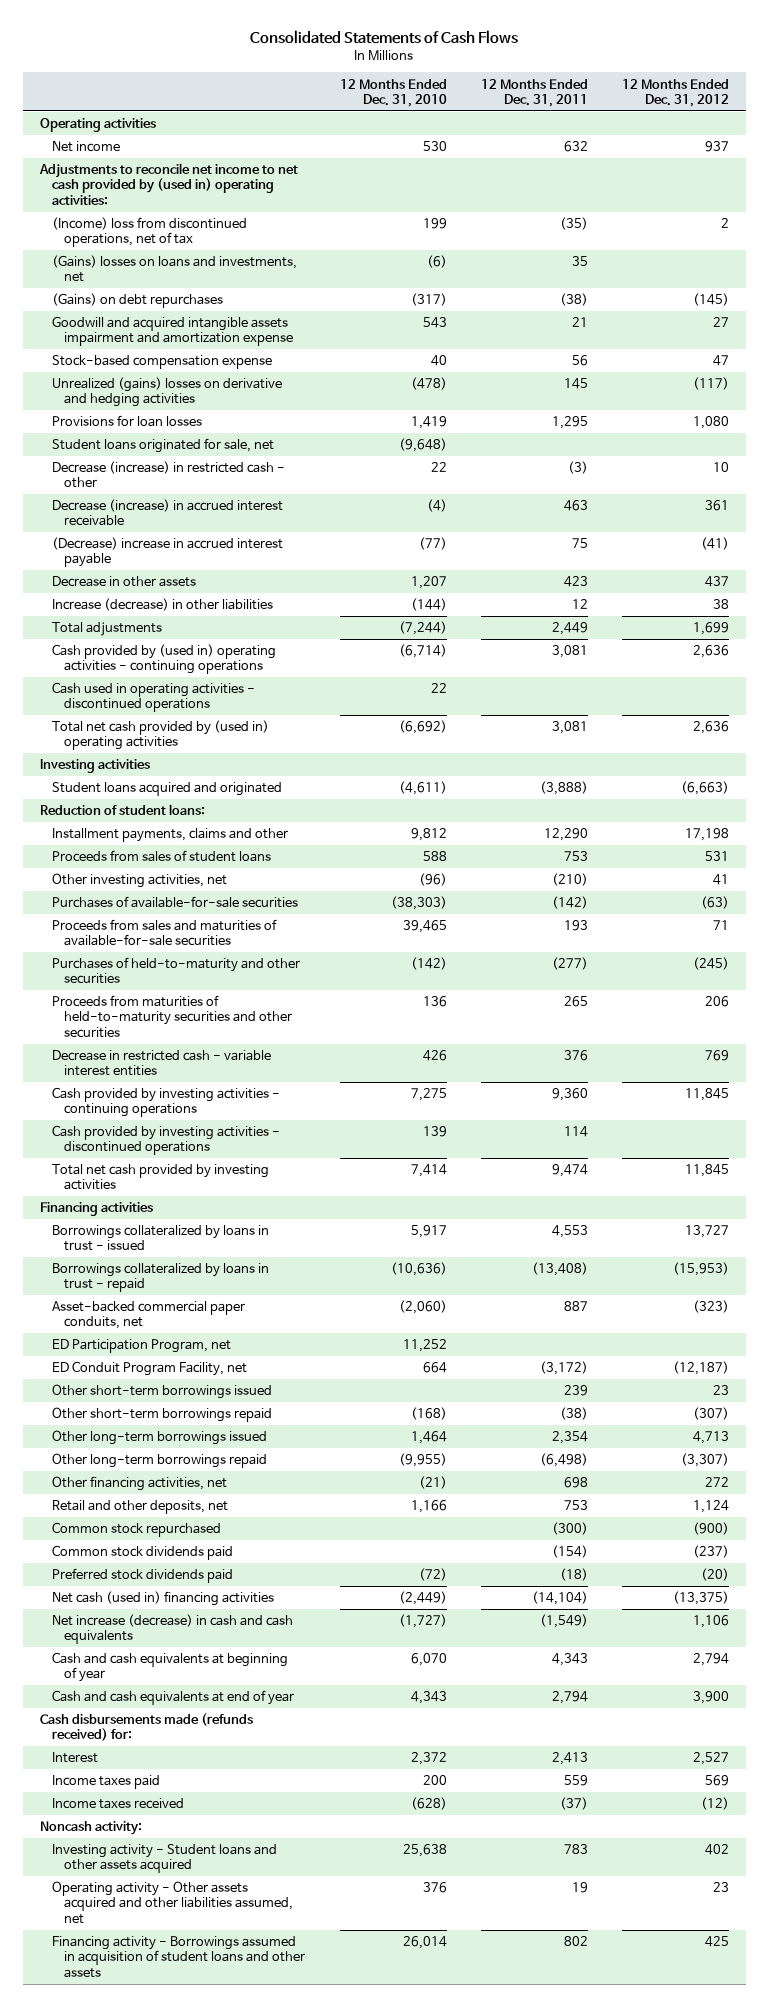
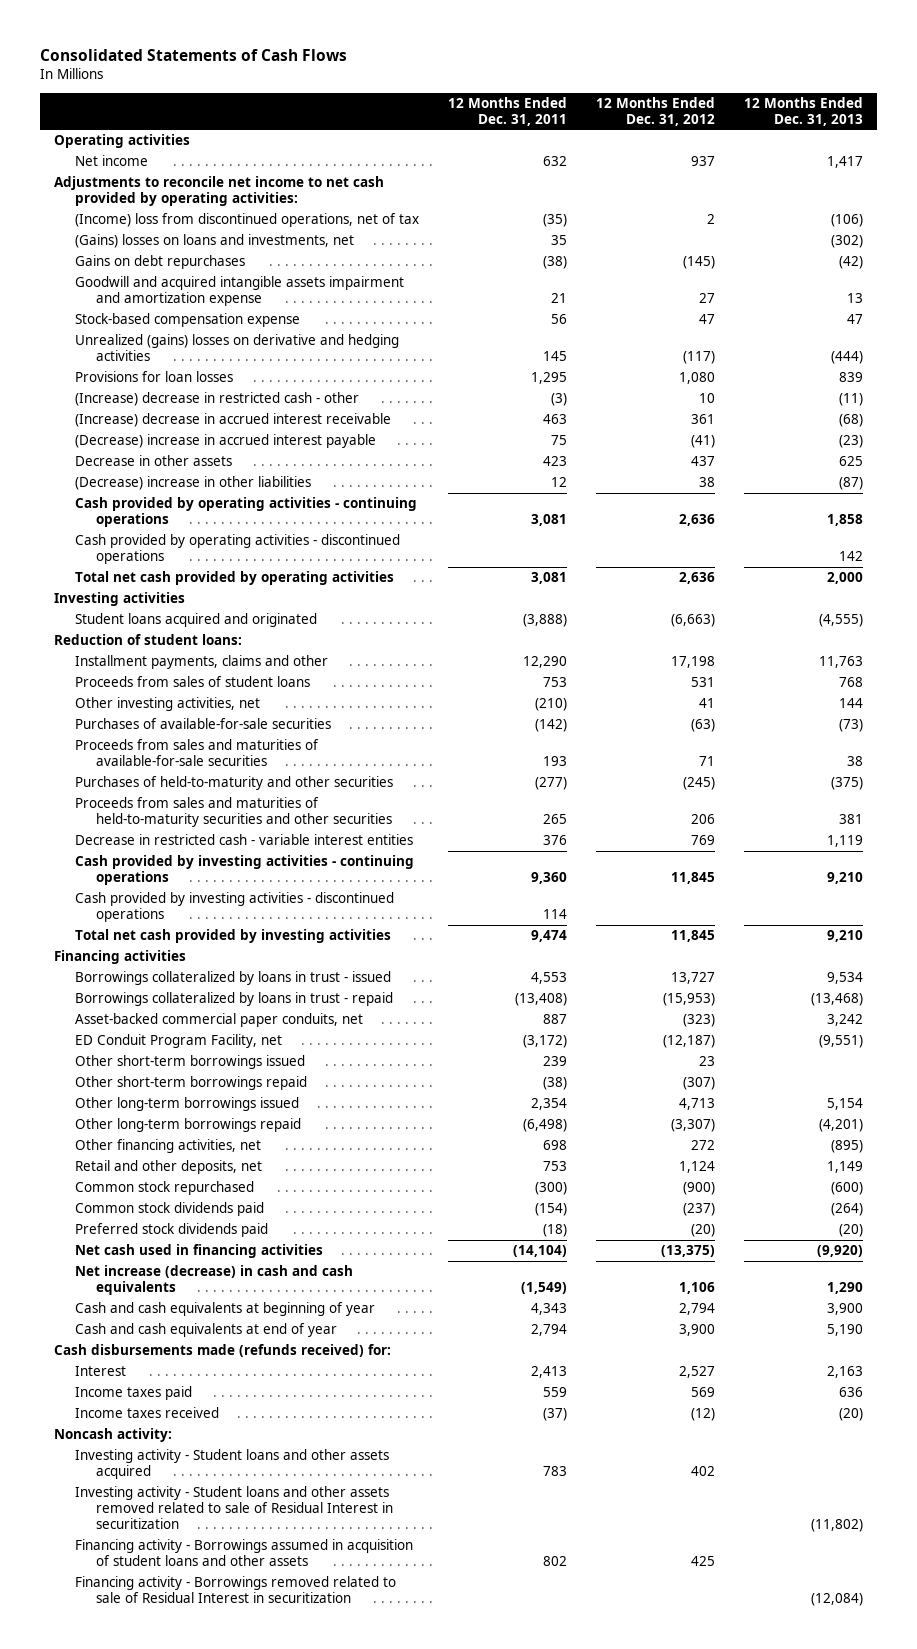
[339,78,447,107] 12 Months Ended Dec. 31, 2010 -> none
none -> [743,96,863,126] 12 Months Ended Dec. 31, 2013
[38,163,298,205] Adjustments to reconcile net income to net cash provided by (used in) operating activities: -> [54,176,385,207] Adjustments to reconcile net income to net cash provided by operating activities:
[52,293,224,309] (Gains) on debt repurchases -> [74,255,245,270] Gains on debt repurchases
[52,438,275,454] Student loans originated for sale, net -> none
[52,461,286,489] Decrease (increase) in restricted cash - other -> [74,392,359,407] (Increase) decrease in restricted cash - other
[52,499,284,527] Decrease (increase) in accrued interest receivable -> [74,413,391,428] (Increase) decrease in accrued interest receivable
[52,622,163,637] Total adjustments -> none
[52,598,274,612] Increase (decrease) in other liabilities -> [74,476,311,491] (Decrease) increase in other liabilities
[52,644,277,675] Cash provided by (used in) operating activities - continuing operations -> [74,497,417,528] Cash provided by operating activities - continuing operations
[52,682,256,713] Cash used in operating activities - discontinued operations -> [74,534,400,565] Cash provided by operating activities - discontinued operations
[52,720,270,751] Total net cash provided by (used in) operating activities -> [74,571,394,586] Total net cash provided by operating activities
[52,995,293,1038] Proceeds from maturities of held-to-maturity securities and other securities -> [74,797,392,828] Proceeds from sales and maturities of held-to-maturity securities and other securities
[52,1339,232,1354] ED Participation Program, net -> none
[52,1591,275,1607] Net cash (used in) financing activities -> [74,1244,323,1259] Net cash used in financing activities
[52,1881,294,1924] Operating activity - Other assets acquired and other liabilities assumed, net -> none
none -> [74,1486,393,1530] Investing activity - Student loans and other assets removed related to sale of Residual Interest in securitization
none -> [74,1576,396,1604] Financing activity - Borrowings removed related to sale of Residual Interest in securitization

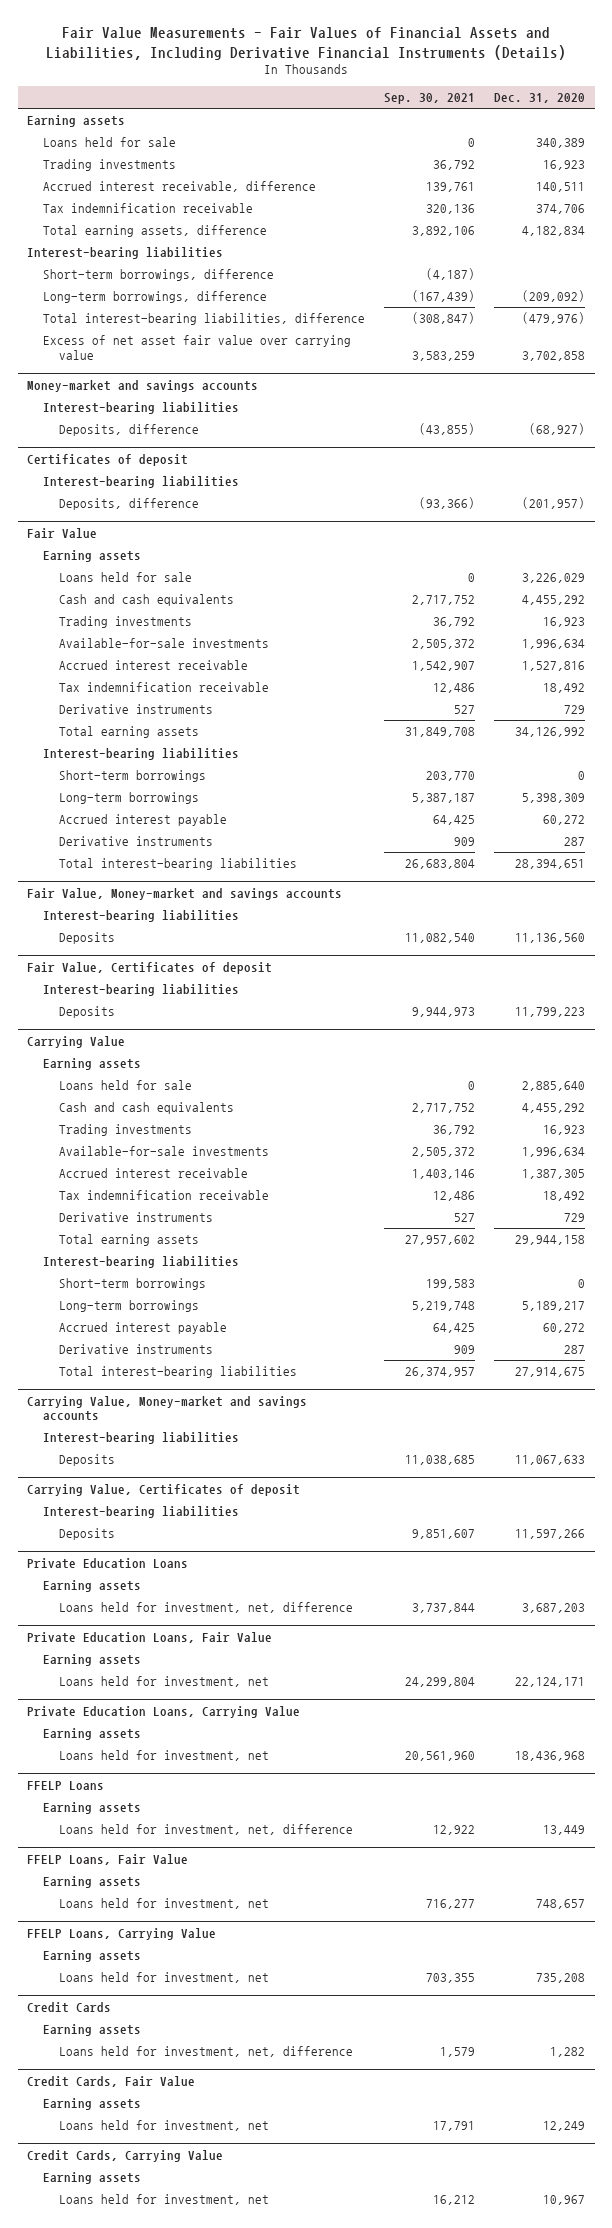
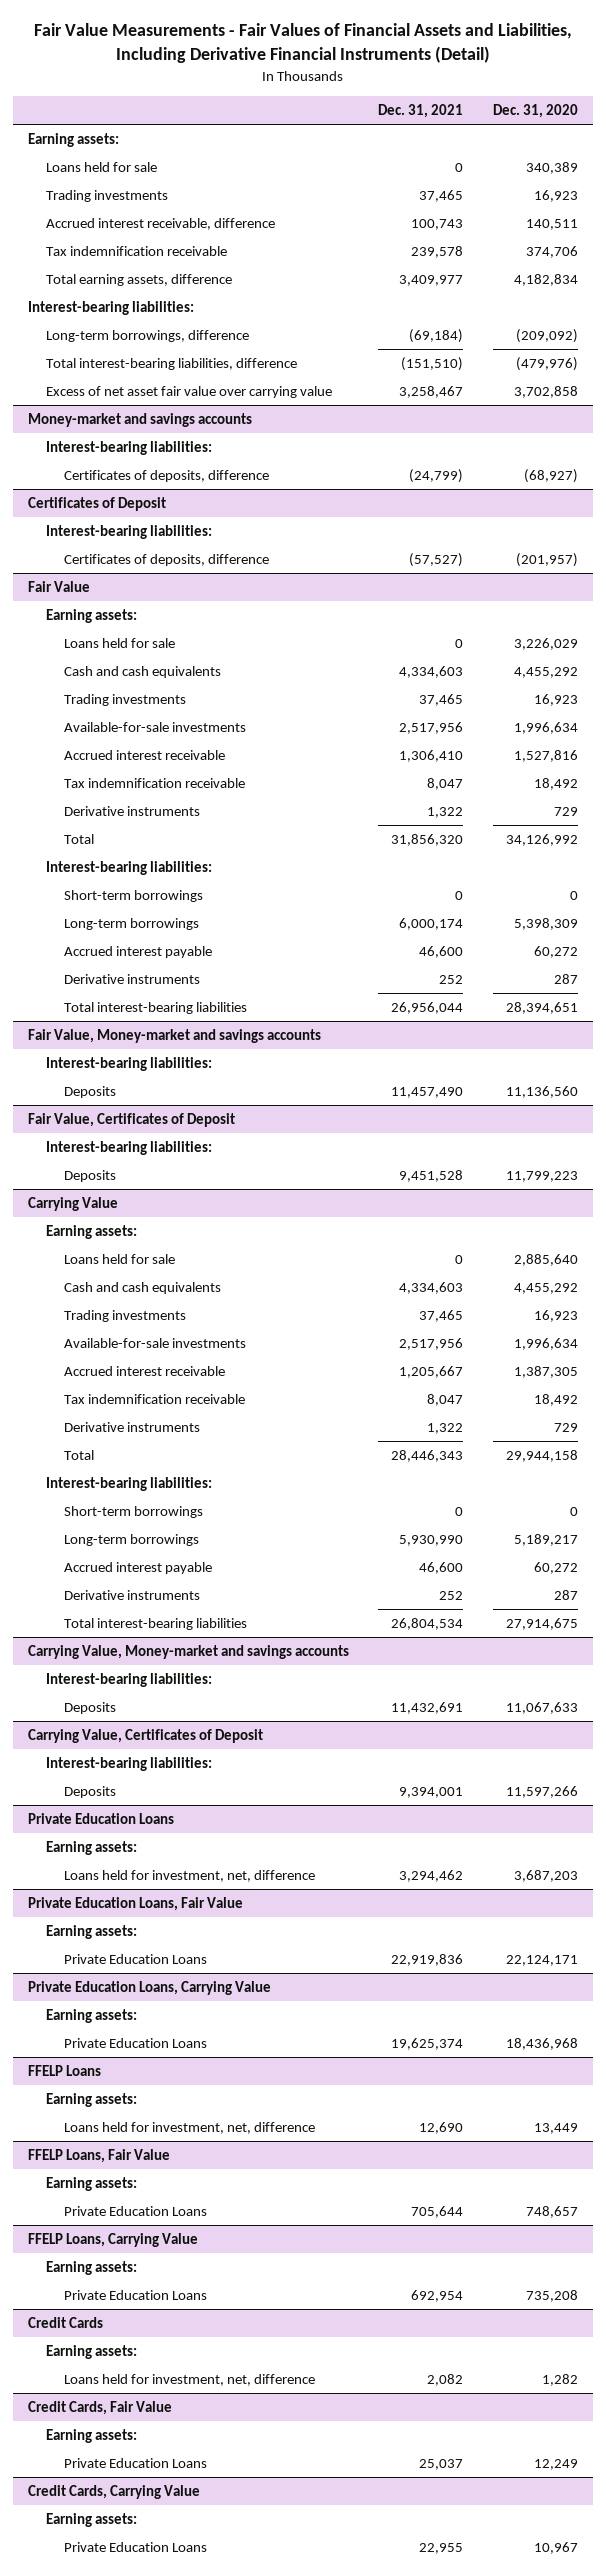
[46,27,567,60] Fair Value Measurements - Fair Values of Financial Assets and Liabilities, Including Derivative Financial Instruments (Details) -> [33,23,572,64] Fair Value Measurements - Fair Values of Financial Assets and Liabilities, Including Derivative Financial Instruments (Detail)
[384,93,476,105] Sep. 30, 2021 -> none
none -> [378,103,464,118] Dec. 31, 2021
[27,115,126,128] Earning assets -> [27,133,119,148] Earning assets:
[43,269,275,282] Short-term borrowings, difference -> none
[27,247,224,260] Interest-bearing liabilities -> [27,301,194,316] Interest-bearing liabilities:
[43,402,240,415] Interest-bearing liabilities -> [46,441,213,456] Interest-bearing liabilities:
[59,424,200,437] Deposits, difference -> [64,470,270,483] Certificates of deposits, difference
[27,453,189,466] Certificates of deposit -> [27,497,166,512] Certificates of Deposit
[43,476,240,489] Interest-bearing liabilities -> [46,525,213,540] Interest-bearing liabilities:
[59,498,200,511] Deposits, difference -> [64,554,270,567] Certificates of deposits, difference
[43,550,142,563] Earning assets -> [46,609,138,624] Earning assets:
[59,726,200,739] Total earning assets -> [64,834,95,845] Total
[43,748,240,761] Interest-bearing liabilities -> [46,861,213,876] Interest-bearing liabilities:
[43,910,240,923] Interest-bearing liabilities -> [46,1057,213,1072] Interest-bearing liabilities:
[27,961,273,974] Fair Value, Certificates of deposit -> [27,1113,235,1128] Fair Value, Certificates of Deposit
[43,984,240,997] Interest-bearing liabilities -> [46,1141,213,1156] Interest-bearing liabilities:
[43,1058,142,1071] Earning assets -> [46,1225,138,1240] Earning assets:
[59,1234,200,1247] Total earning assets -> [64,1450,95,1461] Total
[43,1256,240,1269] Interest-bearing liabilities -> [46,1477,213,1492] Interest-bearing liabilities:
[43,1432,240,1445] Interest-bearing liabilities -> [46,1673,213,1688] Interest-bearing liabilities:
[27,1483,301,1496] Carrying Value, Certificates of deposit -> [27,1729,263,1744] Carrying Value, Certificates of Deposit
[43,1506,240,1519] Interest-bearing liabilities -> [46,1757,213,1772] Interest-bearing liabilities:
[43,1580,142,1593] Earning assets -> [46,1841,138,1856] Earning assets:
[43,1654,142,1667] Earning assets -> [46,1925,138,1940] Earning assets:
[59,1676,270,1688] Loans held for investment, net -> [64,1954,208,1965] Private Education Loans
[43,1728,142,1741] Earning assets -> [46,2009,138,2024] Earning assets:
[59,1750,270,1762] Loans held for investment, net -> [64,2038,208,2049] Private Education Loans
[43,1802,142,1815] Earning assets -> [46,2093,138,2108] Earning assets:
[43,1876,142,1889] Earning assets -> [46,2177,138,2192] Earning assets:
[59,1898,270,1910] Loans held for investment, net -> [64,2206,208,2217] Private Education Loans
[43,1950,142,1963] Earning assets -> [46,2261,138,2276] Earning assets:
[59,1972,270,1984] Loans held for investment, net -> [64,2290,208,2301] Private Education Loans
[43,2024,142,2037] Earning assets -> [46,2345,138,2360] Earning assets:
[43,2098,142,2111] Earning assets -> [46,2429,138,2444] Earning assets:
[59,2120,270,2132] Loans held for investment, net -> [64,2458,208,2469] Private Education Loans
[43,2172,142,2185] Earning assets -> [46,2513,138,2528] Earning assets:
[59,2194,270,2206] Loans held for investment, net -> [64,2542,208,2553] Private Education Loans

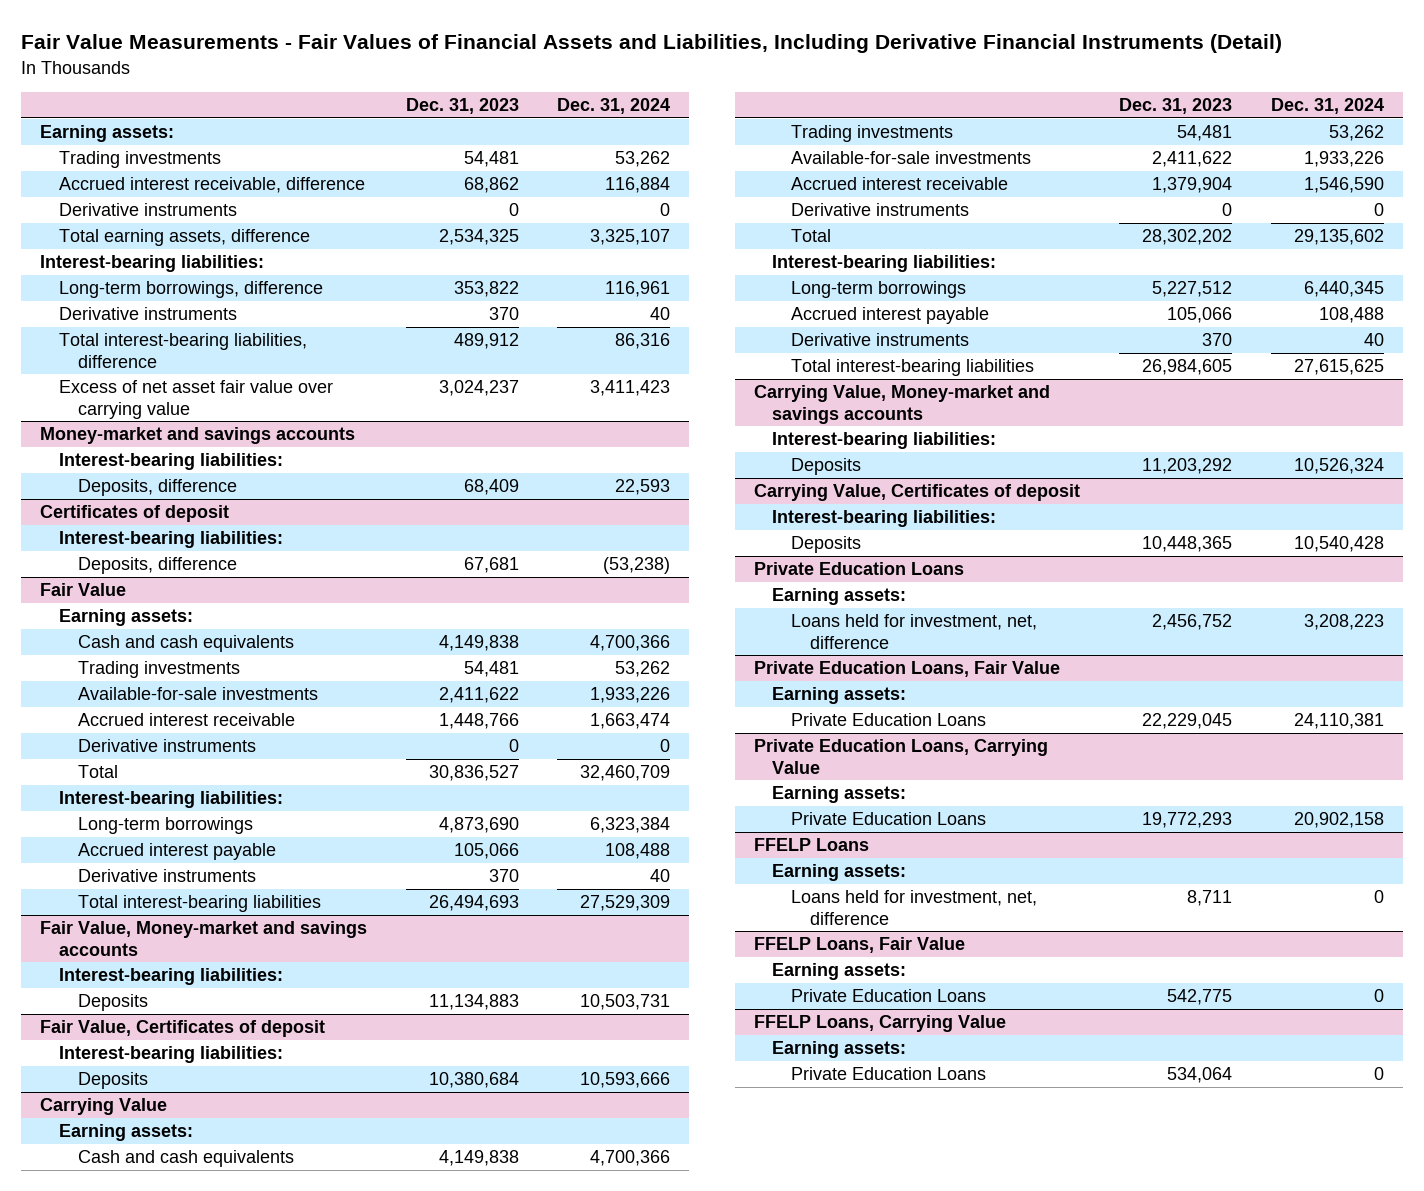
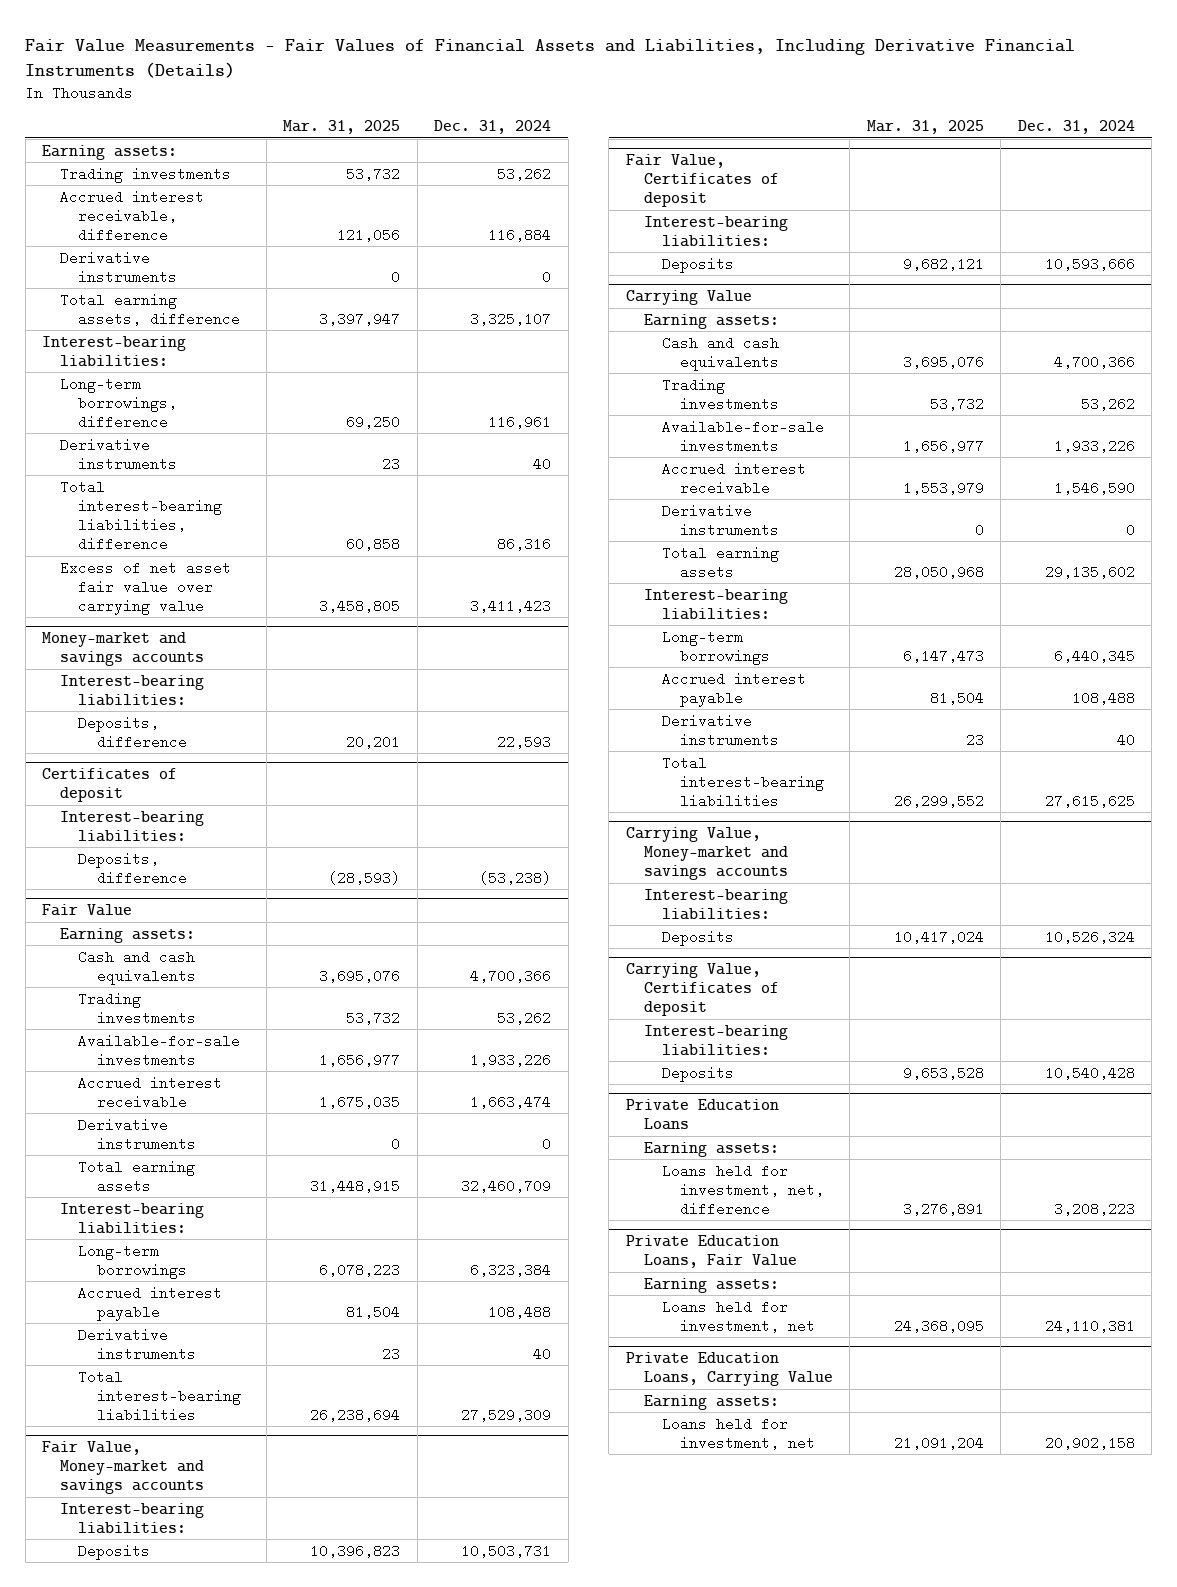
[21,34,1283,54] Fair Value Measurements - Fair Values of Financial Assets and Liabilities, Including Derivative Financial Instruments (Detail) -> [25,38,1076,79] Fair Value Measurements - Fair Values of Financial Assets and Liabilities, Including Derivative Financial Instruments (Details)
[405,97,519,114] Dec. 31, 2023 -> none
none -> [283,119,401,134] Mar. 31, 2025
[77,765,118,779] Total -> [78,1159,196,1193] Total earning assets
[791,229,832,243] Total -> [662,545,780,579] Total earning assets
[791,713,987,727] Private Education Loans -> [662,1299,816,1333] Loans held for investment, net
[753,838,869,852] FFELP Loans -> none
[772,864,907,882] Earning assets: -> none
[791,890,1038,925] Loans held for investment, net, difference -> none
[753,937,965,954] FFELP Loans, Fair Value -> none
[772,963,907,981] Earning assets: -> none
[791,989,987,1003] Private Education Loans -> none
[753,1015,1006,1033] FFELP Loans, Carrying Value -> none
[772,1041,907,1059] Earning assets: -> none
[791,1067,987,1081] Private Education Loans -> none
[791,812,987,826] Private Education Loans -> [662,1416,816,1450] Loans held for investment, net

